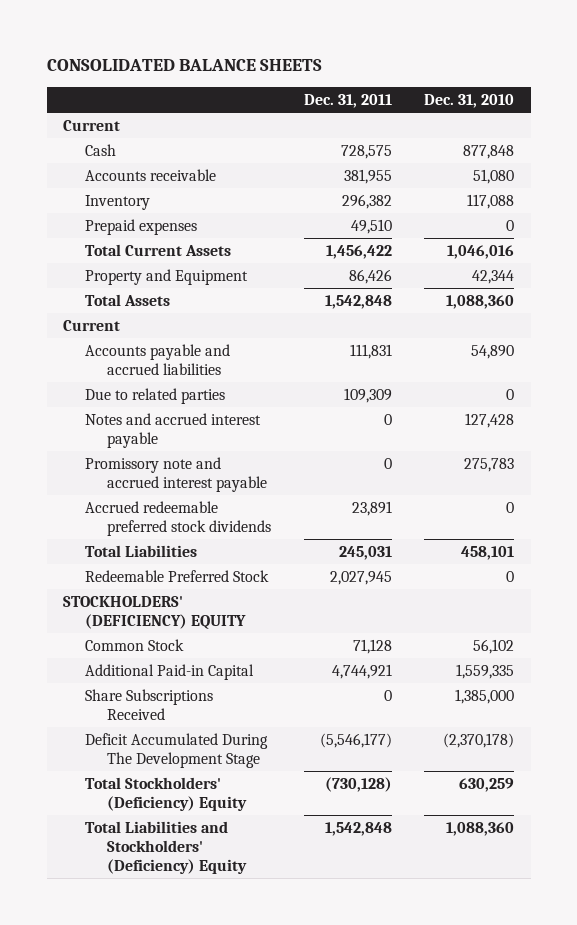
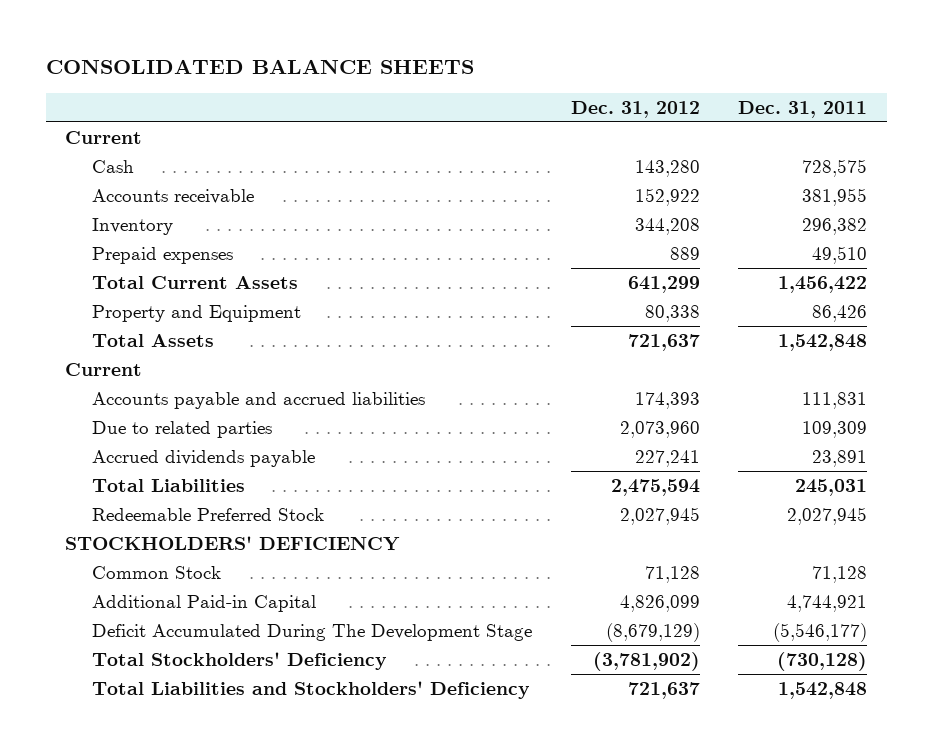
[424,93,515,108] Dec. 31, 2010 -> none
none -> [570,100,700,118] Dec. 31, 2012
[85,412,262,449] Notes and accrued interest payable -> none
[85,456,267,493] Promissory note and accrued interest payable -> none
[85,500,271,537] Accrued redeemable preferred stock dividends -> [92,449,316,467] Accrued dividends payable
[63,595,247,630] STOCKHOLDERS' (DEFICIENCY) EQUITY -> [65,535,401,551] STOCKHOLDERS' DEFICIENCY
[85,688,214,721] Share Subscriptions Received -> none
[85,776,247,812] Total Stockholders' (Deficiency) Equity -> [92,651,388,670] Total Stockholders' Deficiency
[85,820,247,875] Total Liabilities and Stockholders' (Deficiency) Equity -> [92,680,531,699] Total Liabilities and Stockholders' Deficiency

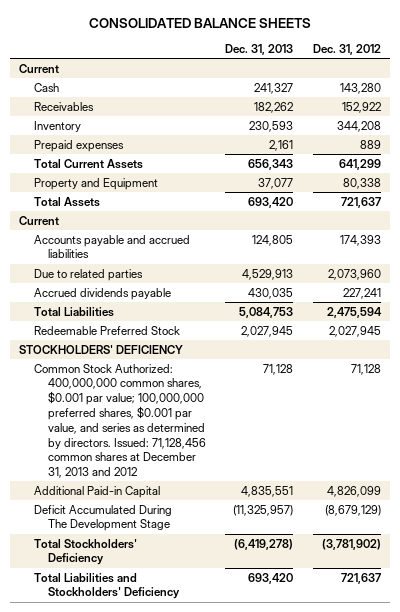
[738,100,868,118] Dec. 31, 2011 -> none
none -> [225,44,294,56] Dec. 31, 2013
[92,188,255,204] Accounts receivable -> [33,101,94,111] Receivables
[92,565,222,579] Common Stock -> [33,363,207,479] Common Stock Authorized: 400,000,000 common shares, $0.001 par value; 100,000,000 preferred shares, $0.001 par value, and series as determined by directors. Issued: 71,128,456 common shares at December 31, 2013 and 2012

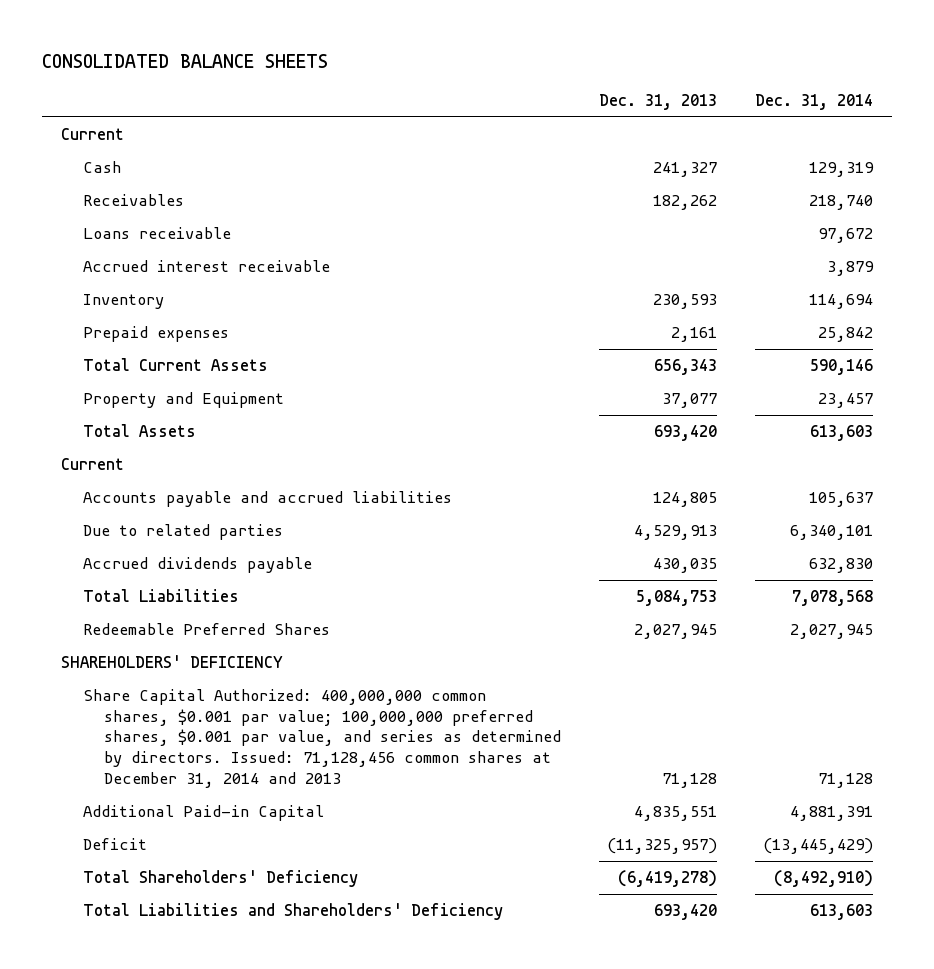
[312,44,381,56] Dec. 31, 2012 -> none
none -> [754,94,873,111] Dec. 31, 2014
none -> [82,226,231,239] Loans receivable
none -> [82,259,330,272] Accrued interest receivable
[33,325,180,335] Redeemable Preferred Stock -> [82,622,330,635] Redeemable Preferred Shares
[19,344,184,354] STOCKHOLDERS' DEFICIENCY -> [61,654,284,668] SHAREHOLDERS' DEFICIENCY
[33,363,207,479] Common Stock Authorized: 400,000,000 common shares, $0.001 par value; 100,000,000 preferred shares, $0.001 par value, and series as determined by directors. Issued: 71,128,456 common shares at December 31, 2013 and 2012 -> [82,688,561,789] Share Capital Authorized: 400,000,000 common shares, $0.001 par value; 100,000,000 preferred shares, $0.001 par value, and series as determined by directors. Issued: 71,128,456 common shares at December 31, 2014 and 2013
[33,504,172,532] Deficit Accumulated During The Development Stage -> [82,837,147,850] Deficit
[33,538,137,566] Total Stockholders' Deficiency -> [82,869,358,887] Total Shareholders' Deficiency
[33,572,181,600] Total Liabilities and Stockholders' Deficiency -> [82,902,503,920] Total Liabilities and Shareholders' Deficiency

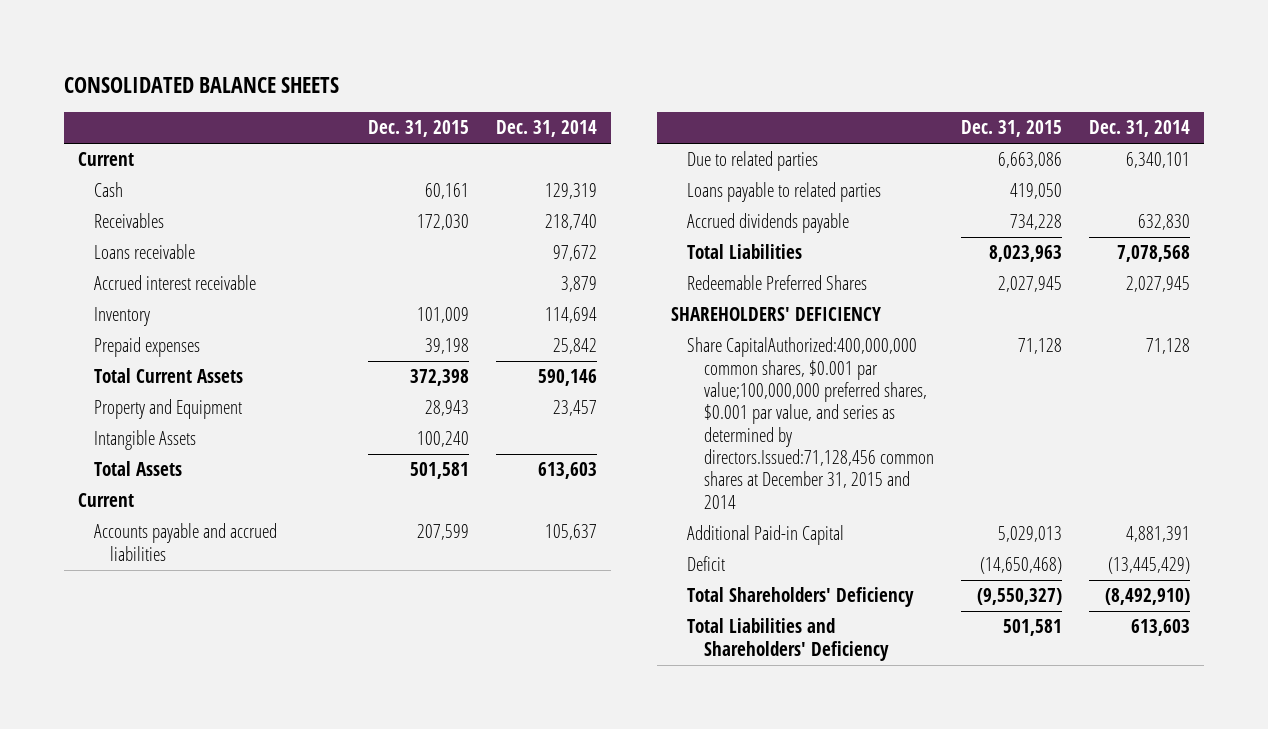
[598,94,717,111] Dec. 31, 2013 -> none
none -> [367,120,469,138] Dec. 31, 2015
none -> [94,430,197,451] Intangible Assets
none -> [687,182,882,203] Loans payable to related parties
[82,688,561,789] Share Capital Authorized: 400,000,000 common shares, $0.001 par value; 100,000,000 preferred shares, $0.001 par value, and series as determined by directors. Issued: 71,128,456 common shares at December 31, 2014 and 2013 -> [687,337,934,509] Share CapitalAuthorized:400,000,000 common shares, $0.001 par value;100,000,000 preferred shares, $0.001 par value, and series as determined by directors.Issued:71,128,456 common shares at December 31, 2015 and 2014

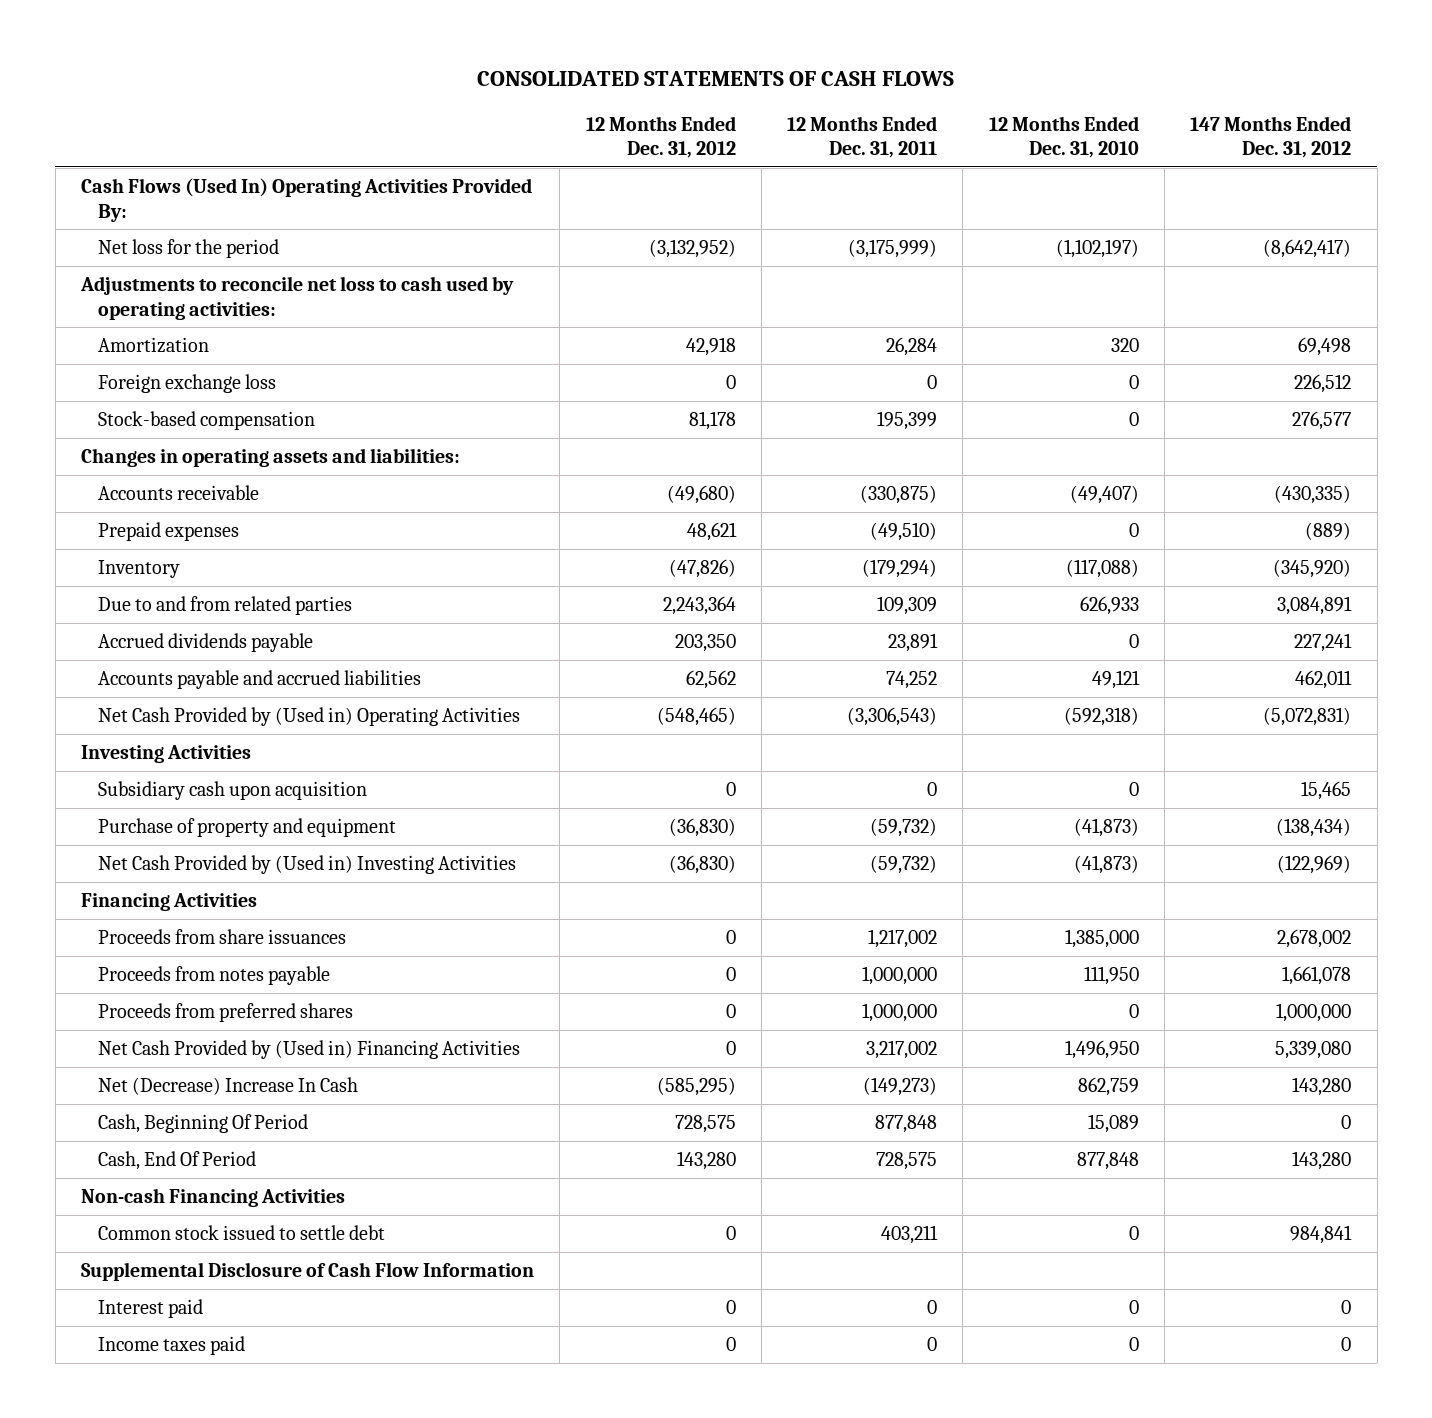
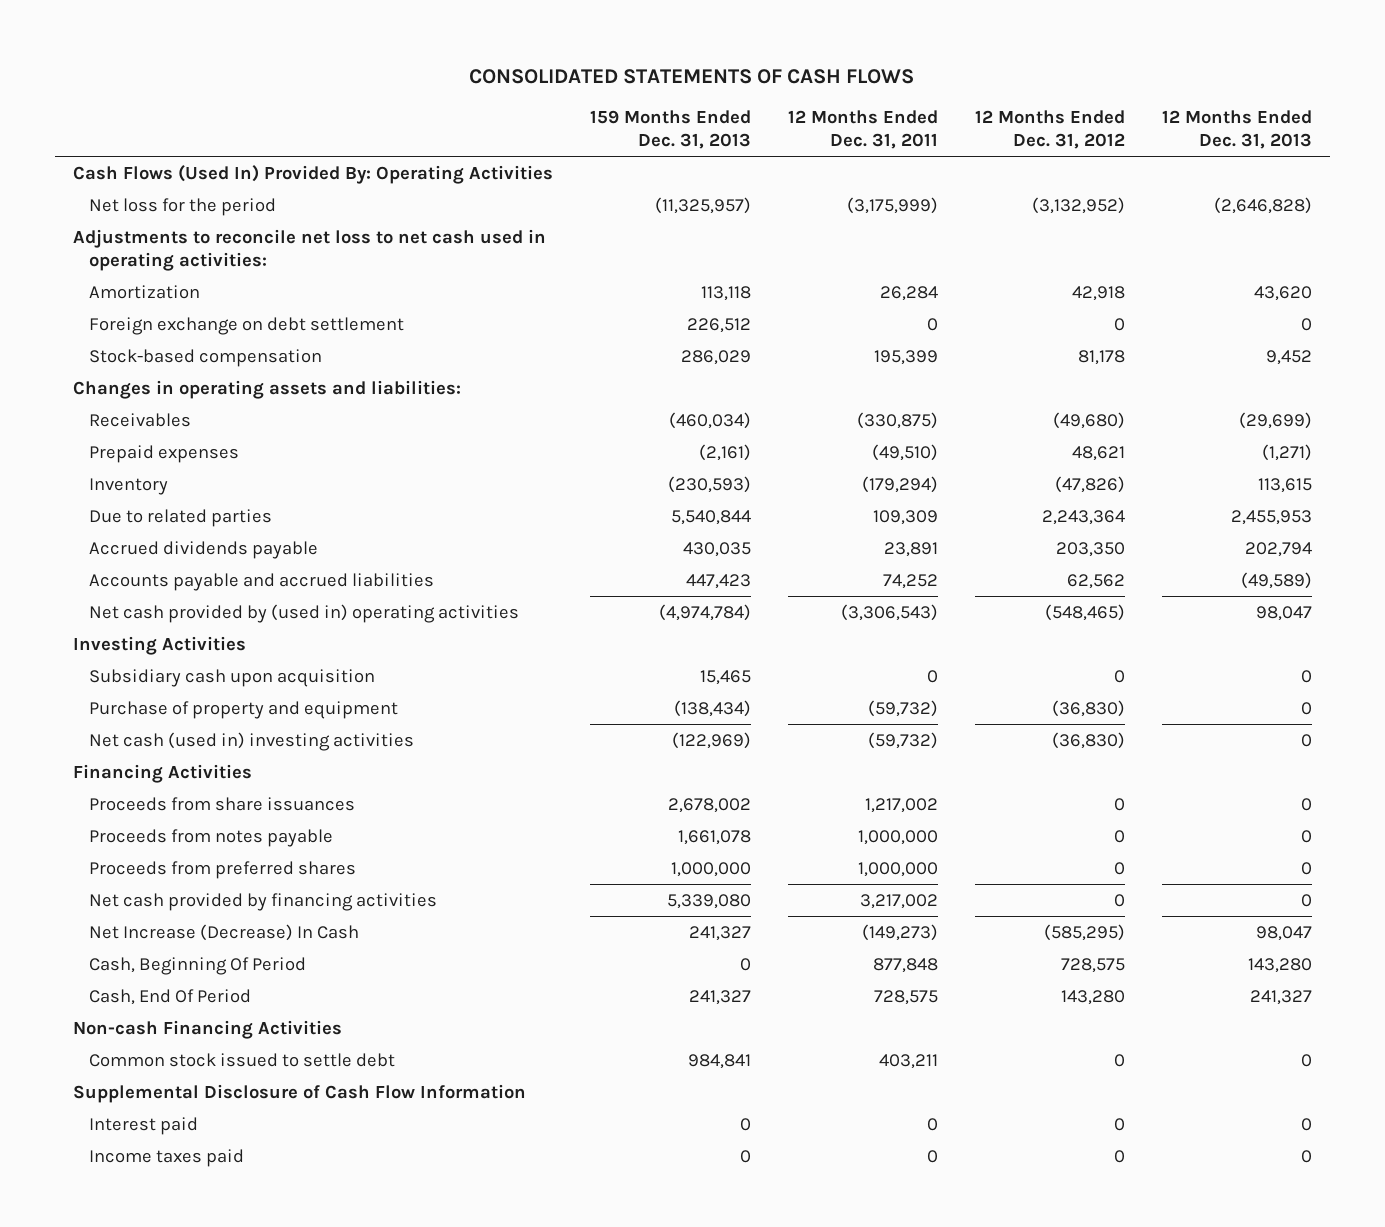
[988,115,1139,159] 12 Months Ended Dec. 31, 2010 -> none
[1190,115,1352,159] 147 Months Ended Dec. 31, 2012 -> none
none -> [590,110,752,150] 159 Months Ended Dec. 31, 2013
none -> [1161,110,1312,150] 12 Months Ended Dec. 31, 2013
[80,178,532,222] Cash Flows (Used In) Operating Activities Provided By: -> [73,164,554,184] Cash Flows (Used In) Provided By: Operating Activities
[79,276,514,320] Adjustments to reconcile net loss to cash used by operating activities: -> [73,228,547,271] Adjustments to reconcile net loss to net cash used in operating activities:
[98,374,277,394] Foreign exchange loss -> [89,316,405,335] Foreign exchange on debt settlement
[98,485,260,501] Accounts receivable -> [89,412,192,427] Receivables
[98,596,353,616] Due to and from related parties -> [89,508,273,527] Due to related parties
[98,707,521,727] Net Cash Provided by (Used in) Operating Activities -> [89,603,520,623] Net cash provided by (used in) operating activities
[98,855,517,875] Net Cash Provided by (Used in) Investing Activities -> [89,731,415,751] Net cash (used in) investing activities
[98,1040,521,1060] Net Cash Provided by (Used in) Financing Activities -> [89,892,438,911] Net cash provided by financing activities
[98,1077,359,1096] Net (Decrease) Increase In Cash -> [89,923,360,941] Net Increase (Decrease) In Cash

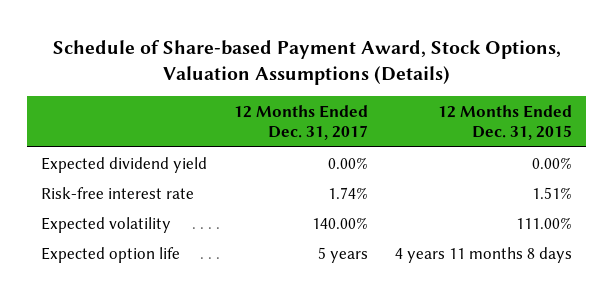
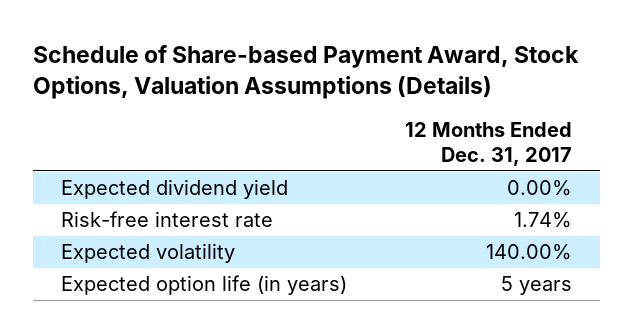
[438,105,573,141] 12 Months Ended Dec. 31, 2015 -> none
[40,246,180,263] Expected option life -> [61,275,348,296] Expected option life (in years)

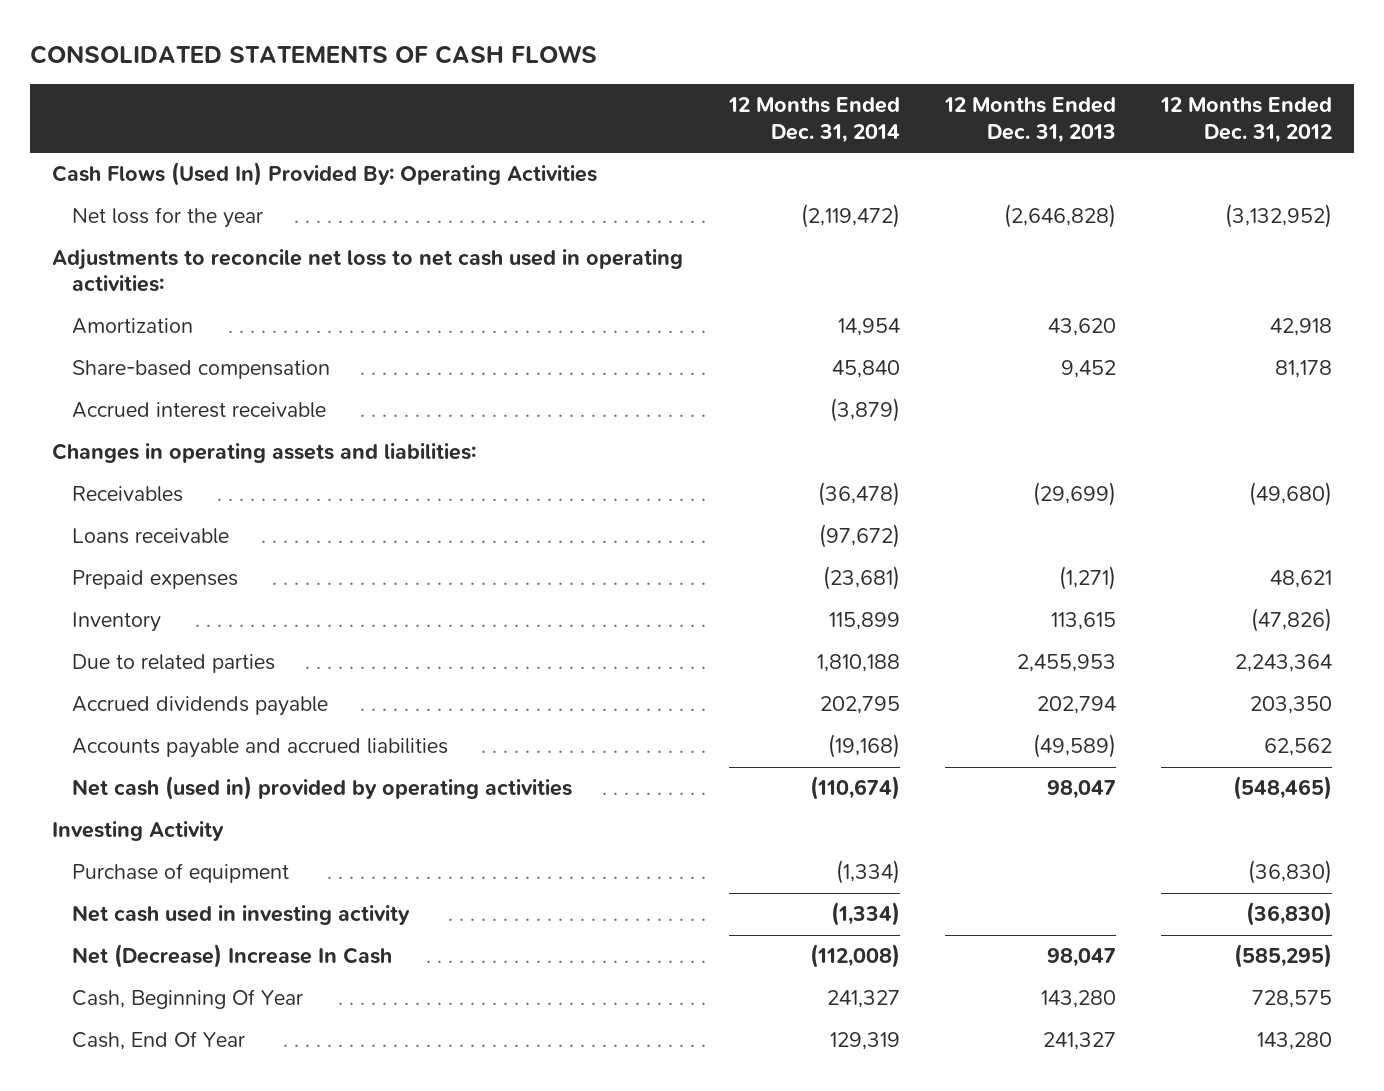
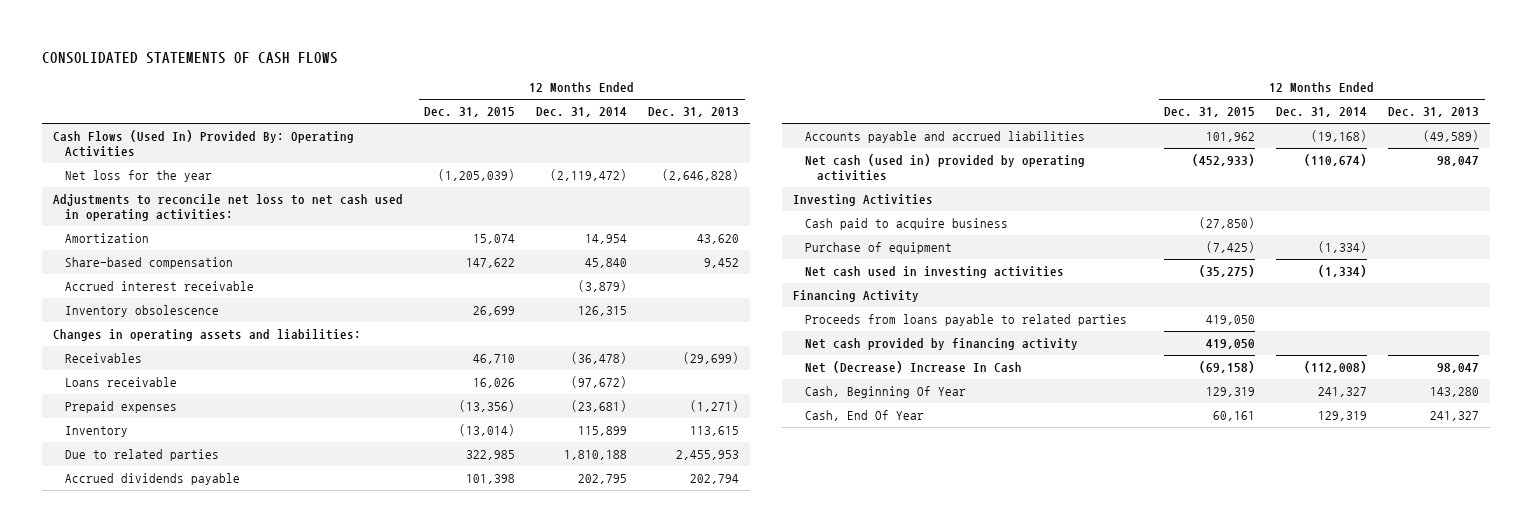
[1159,97,1332,143] 12 Months Ended Dec. 31, 2012 -> none
none -> [423,107,515,118] Dec. 31, 2015
none -> [65,305,220,318] Inventory obsolescence
[52,821,225,842] Investing Activity -> [792,194,933,207] Investing Activities
none -> [804,218,1008,231] Cash paid to acquire business
[72,905,411,926] Net cash used in investing activity -> [804,266,1064,279] Net cash used in investing activities
none -> [792,290,919,303] Financing Activity
none -> [804,314,1127,327] Proceeds from loans payable to related parties
none -> [804,338,1078,351] Net cash provided by financing activity

